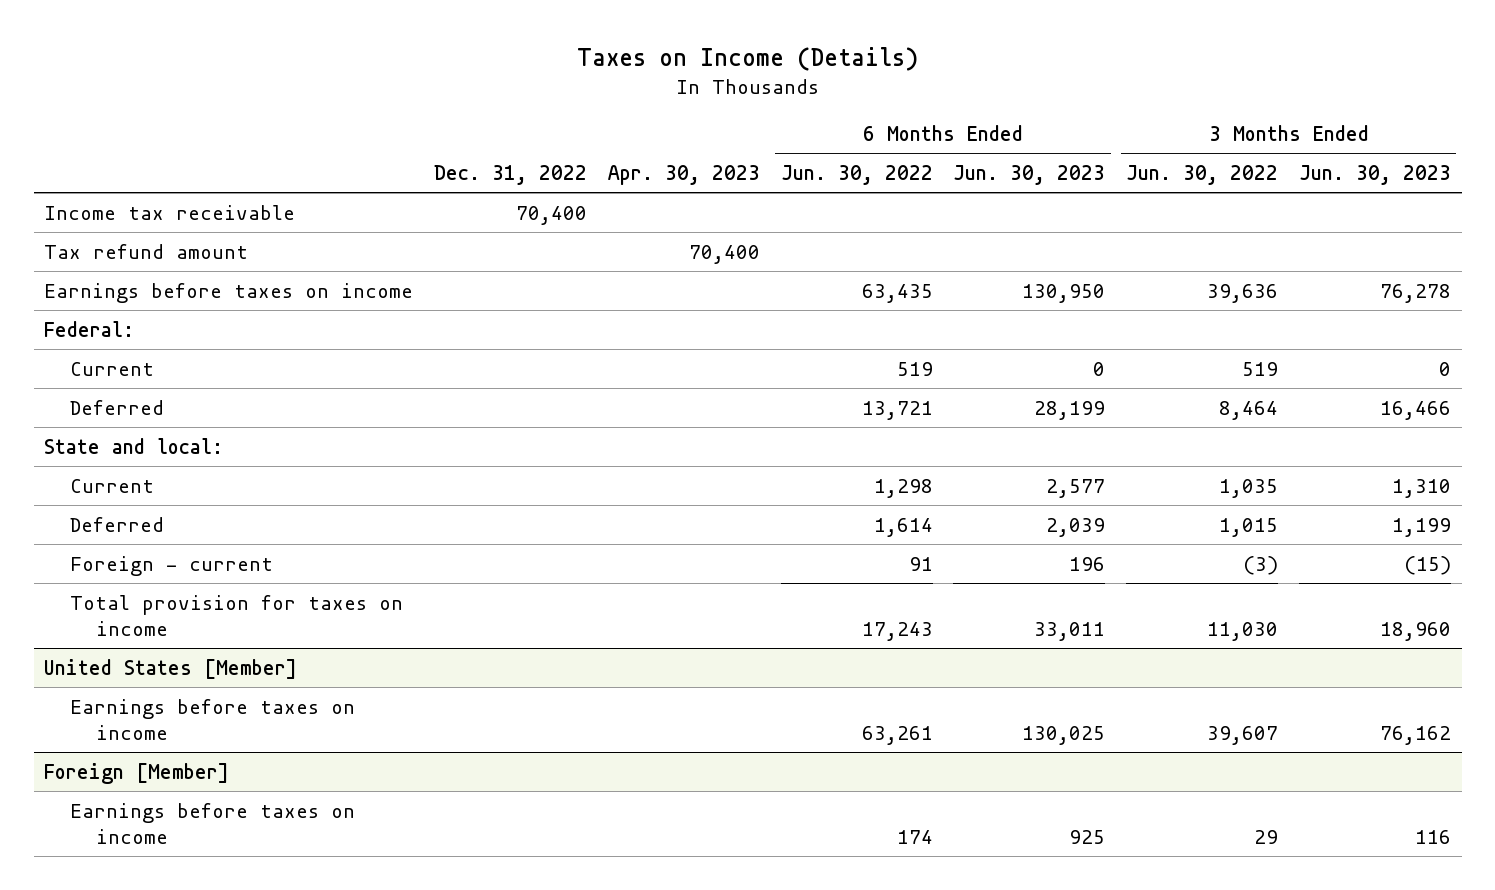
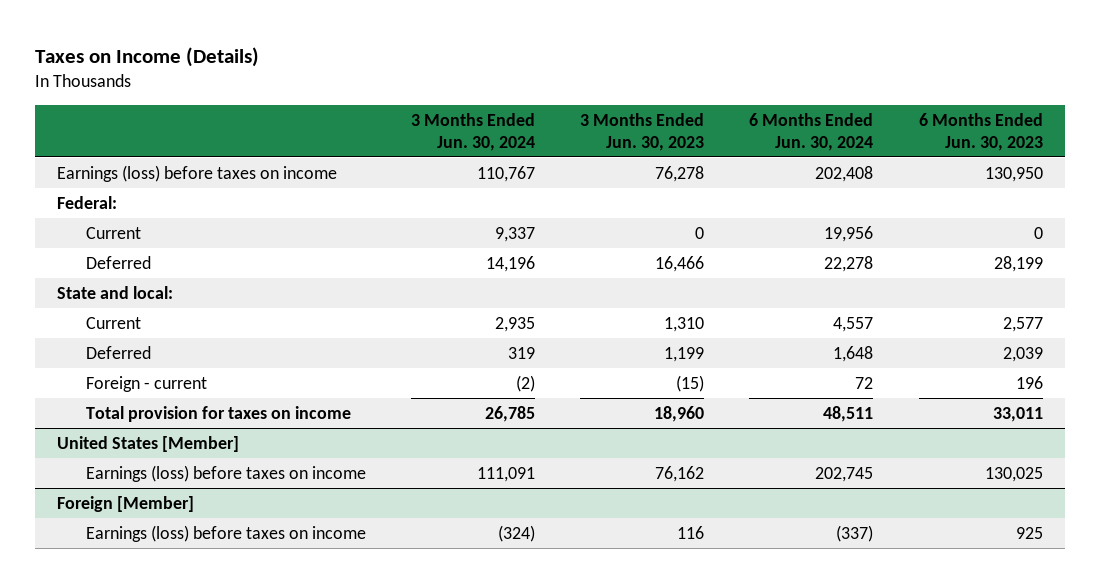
[433,164,587,185] Dec. 31, 2022 -> none
[607,164,760,185] Apr. 30, 2023 -> none
[780,164,933,185] Jun. 30, 2022 -> none
[1126,164,1279,185] Jun. 30, 2022 -> none
none -> [410,113,535,151] 3 Months Ended Jun. 30, 2024
none -> [749,113,874,151] 6 Months Ended Jun. 30, 2024
[44,204,296,220] Income tax receivable -> none
[44,243,249,259] Tax refund amount -> none
[44,282,414,303] Earnings before taxes on income -> [57,164,338,182] Earnings (loss) before taxes on income
[69,698,355,740] Earnings before taxes on income -> [85,464,366,482] Earnings (loss) before taxes on income
[69,802,355,844] Earnings before taxes on income -> [85,524,366,542] Earnings (loss) before taxes on income

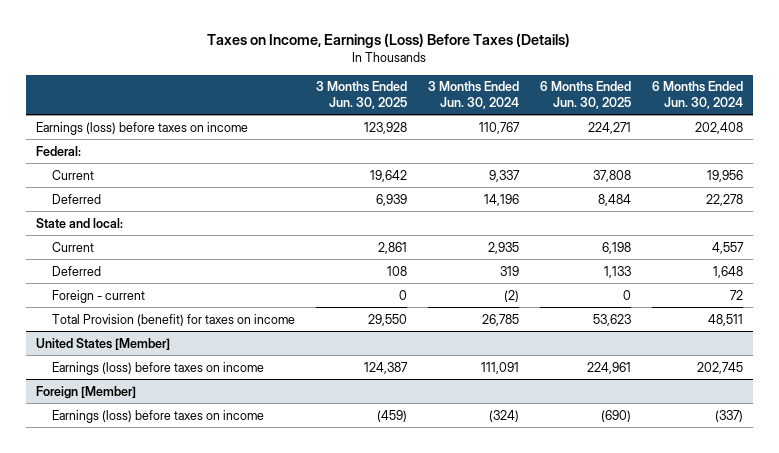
[34,46,259,67] Taxes on Income (Details) -> [207,33,571,49] Taxes on Income, Earnings (Loss) Before Taxes (Details)
[580,113,705,151] 3 Months Ended Jun. 30, 2023 -> none
[918,113,1043,151] 6 Months Ended Jun. 30, 2023 -> none
none -> [315,81,407,109] 3 Months Ended Jun. 30, 2025
none -> [539,81,631,109] 6 Months Ended Jun. 30, 2025
[85,405,351,422] Total provision for taxes on income -> [51,313,295,326] Total Provision (benefit) for taxes on income

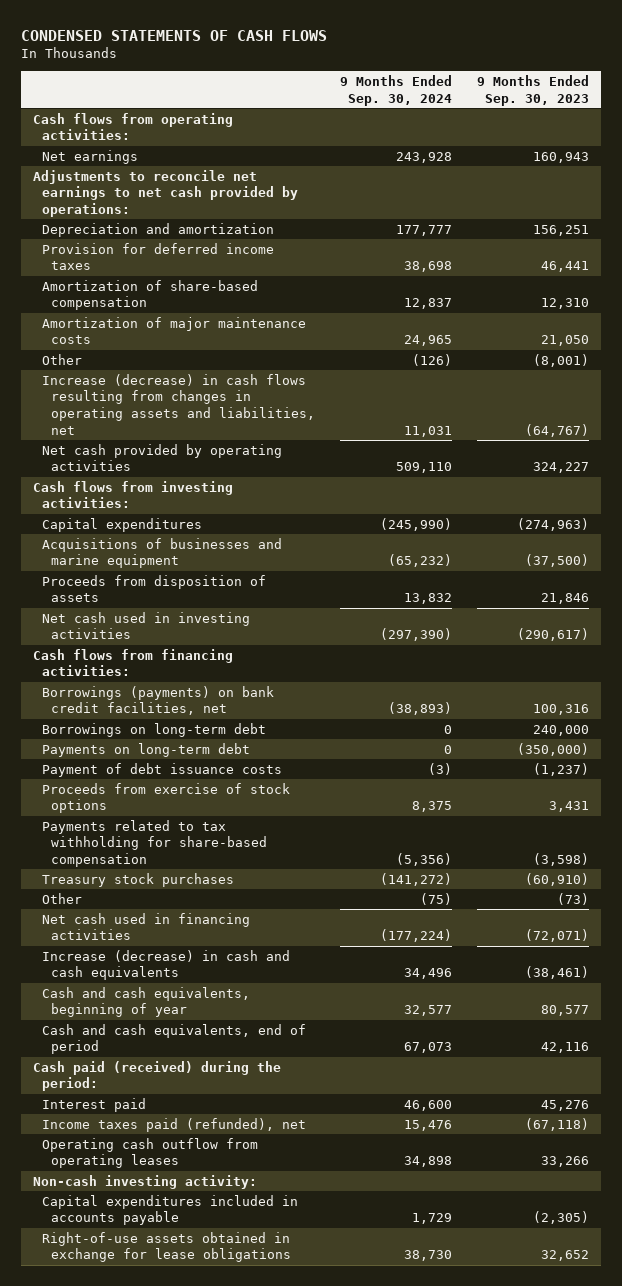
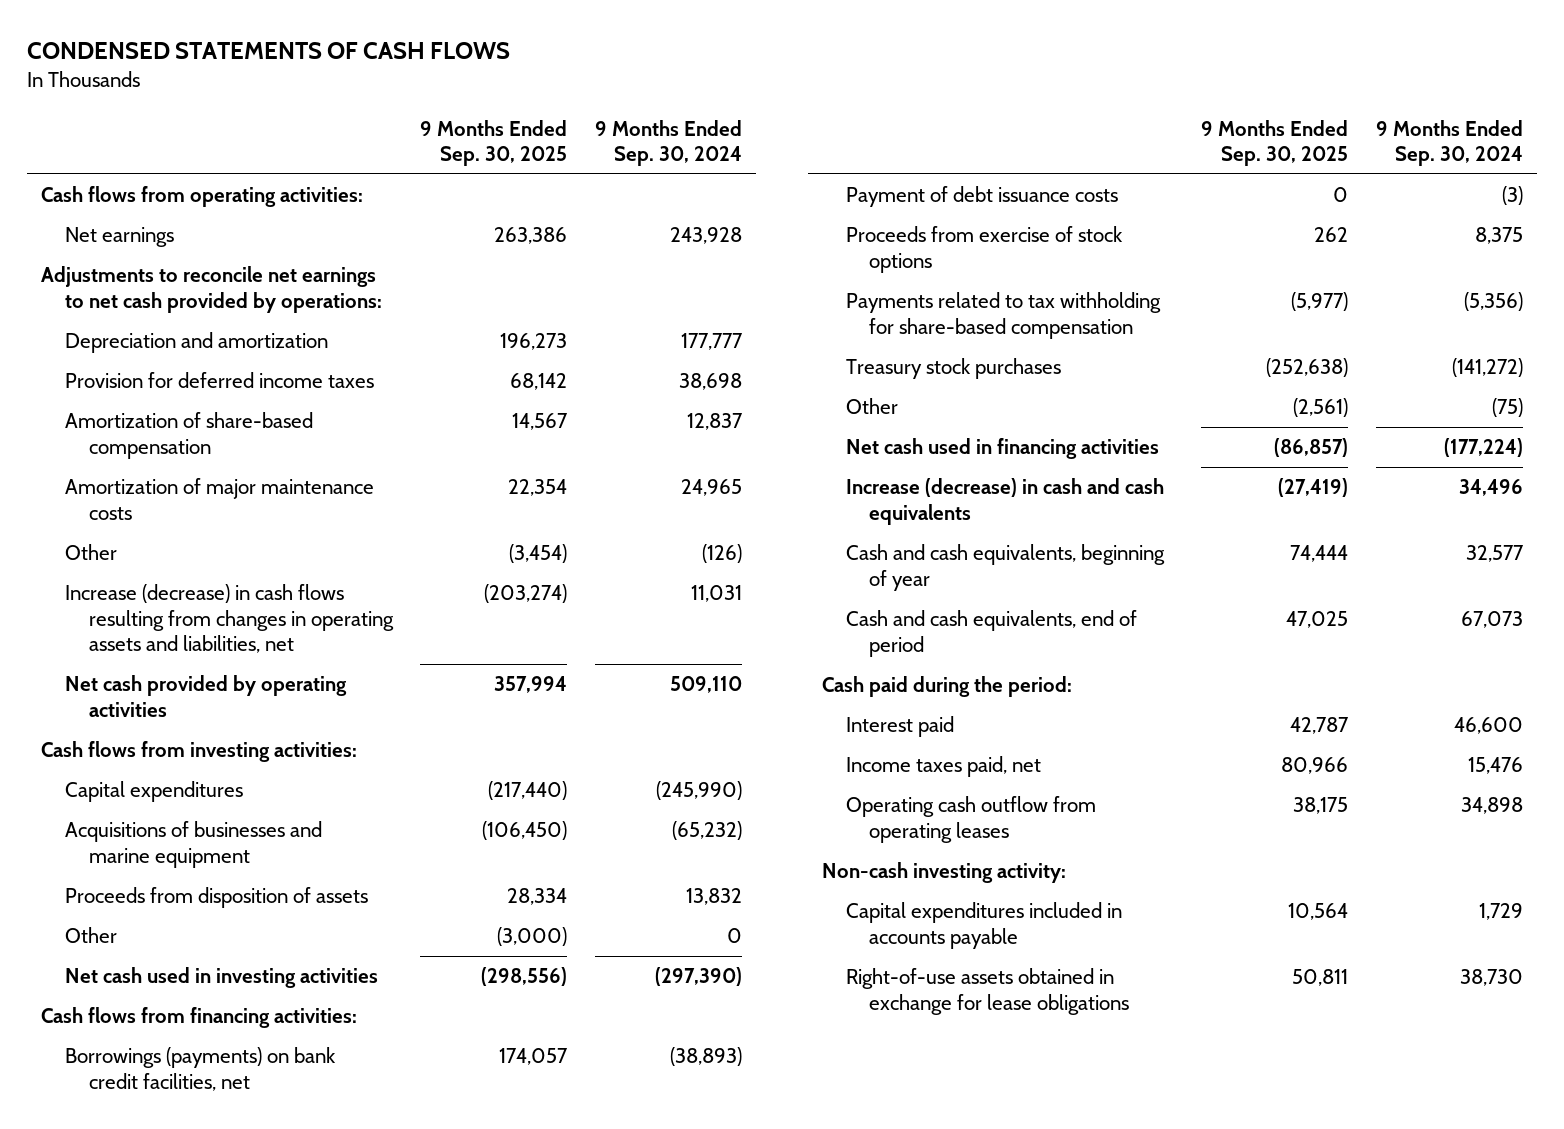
[476,74,589,106] 9 Months Ended Sep. 30, 2023 -> none
none -> [420,119,568,167] 9 Months Ended Sep. 30, 2025
none -> [64,927,117,944] Other
[42,722,267,737] Borrowings on long-term debt -> none
[42,742,251,757] Payments on long-term debt -> none
[32,1060,281,1092] Cash paid (received) during the period: -> [822,676,1073,698] Cash paid during the period:
[42,1117,307,1132] Income taxes paid (refunded), net -> [845,756,1041,778] Income taxes paid, net

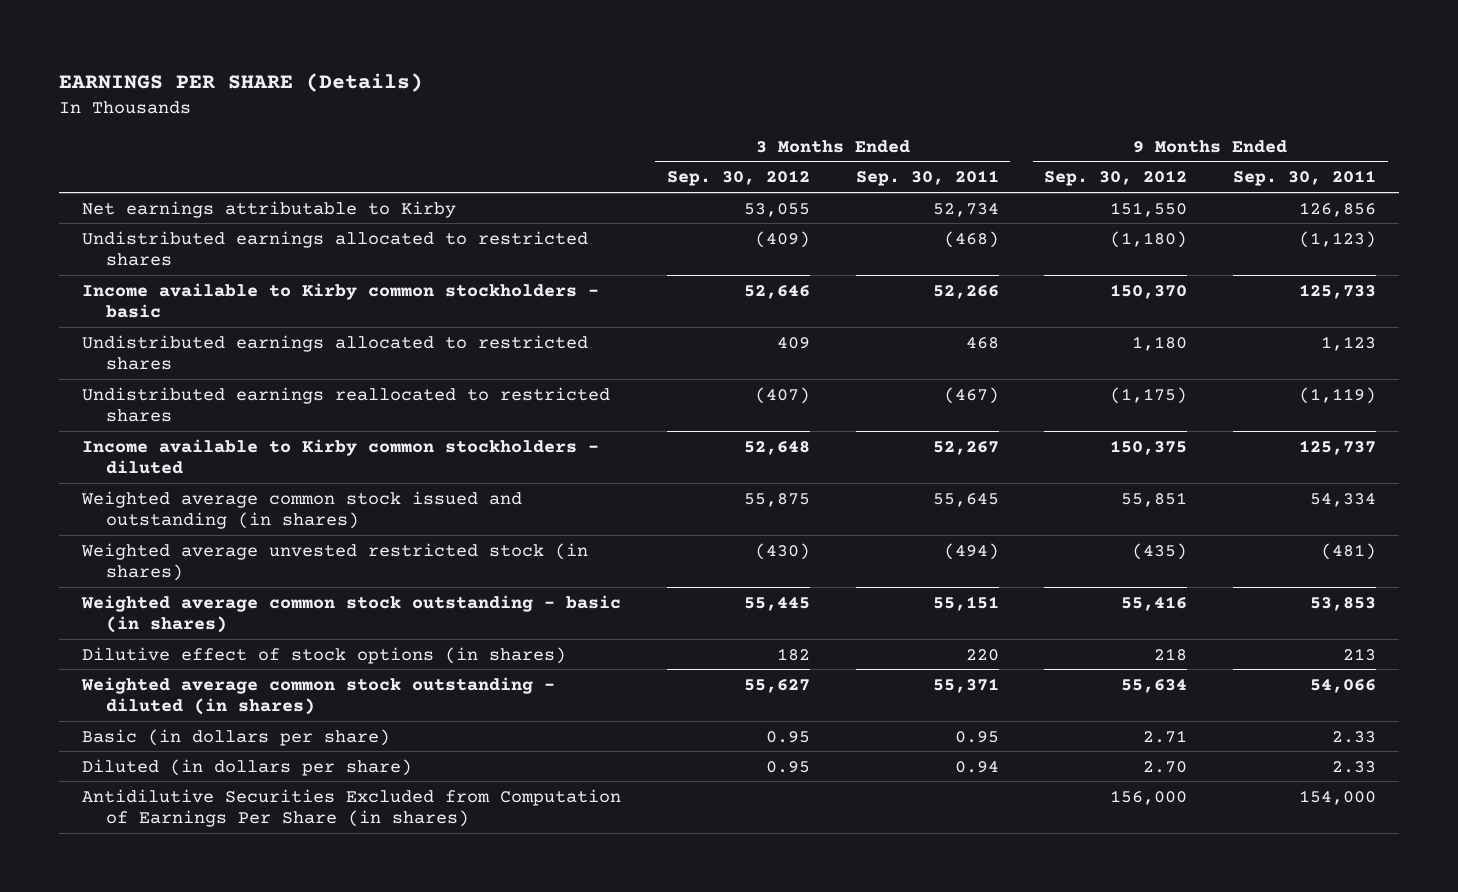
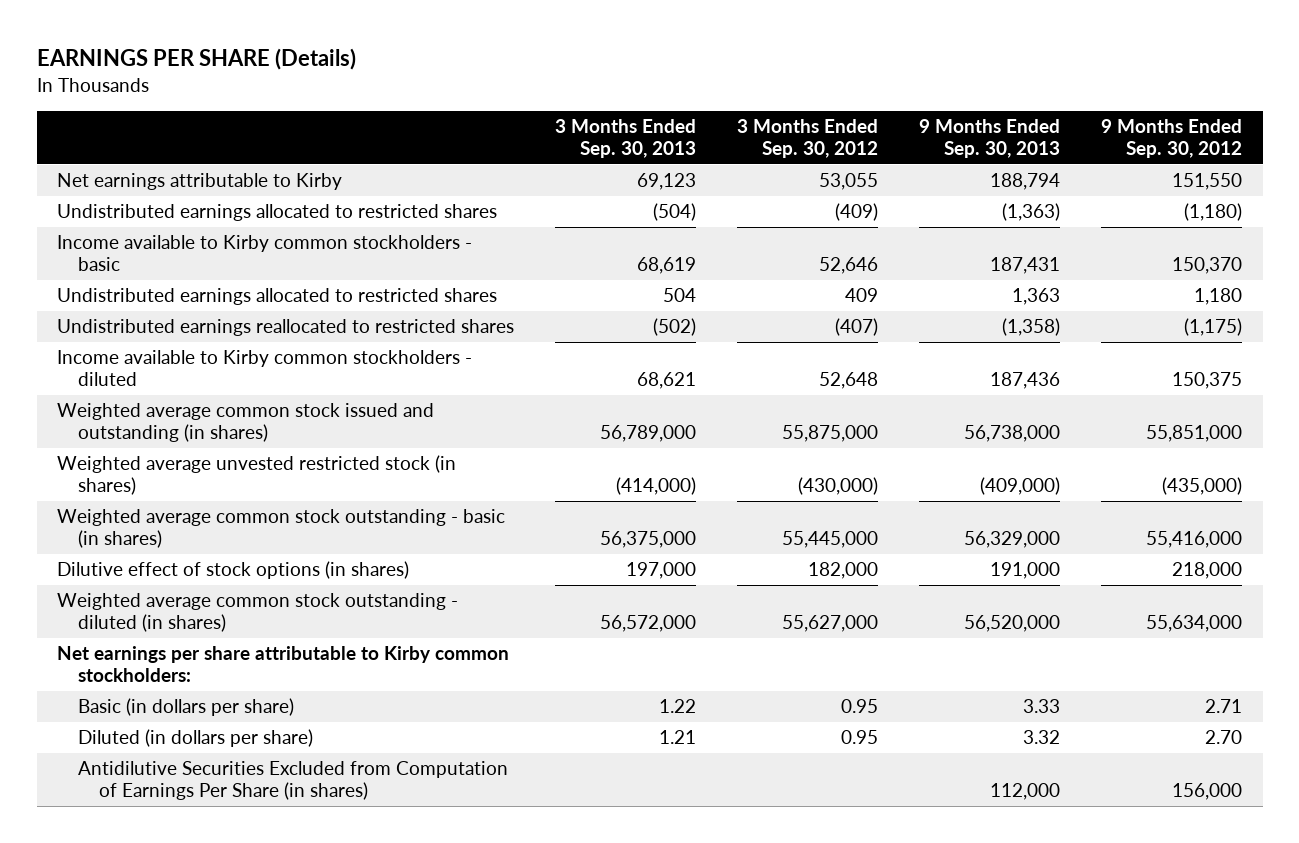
[855,170,999,187] Sep. 30, 2011 -> none
[1233,170,1377,187] Sep. 30, 2011 -> none
none -> [555,119,697,159] 3 Months Ended Sep. 30, 2013
none -> [919,119,1061,159] 9 Months Ended Sep. 30, 2013
[743,492,810,507] 55,875 -> [782,425,879,443] 55,875,000
[1121,491,1188,507] 55,851 -> [1146,425,1243,443] 55,851,000
[754,542,810,560] (430) -> [798,477,879,496] (430,000)
[1132,542,1188,560] (435) -> [1162,477,1243,496] (435,000)
[743,596,810,611] 55,445 -> [782,531,879,549] 55,445,000
[1121,595,1188,611] 55,416 -> [1146,531,1243,549] 55,416,000
[776,647,810,661] 182 -> [808,562,879,580] 182,000
[1154,647,1188,661] 218 -> [1172,562,1243,580] 218,000
[743,678,810,693] 55,627 -> [782,615,879,633] 55,627,000
[1121,678,1188,693] 55,634 -> [1146,615,1243,633] 55,634,000
none -> [57,646,510,683] Net earnings per share attributable to Kirby common stockholders:

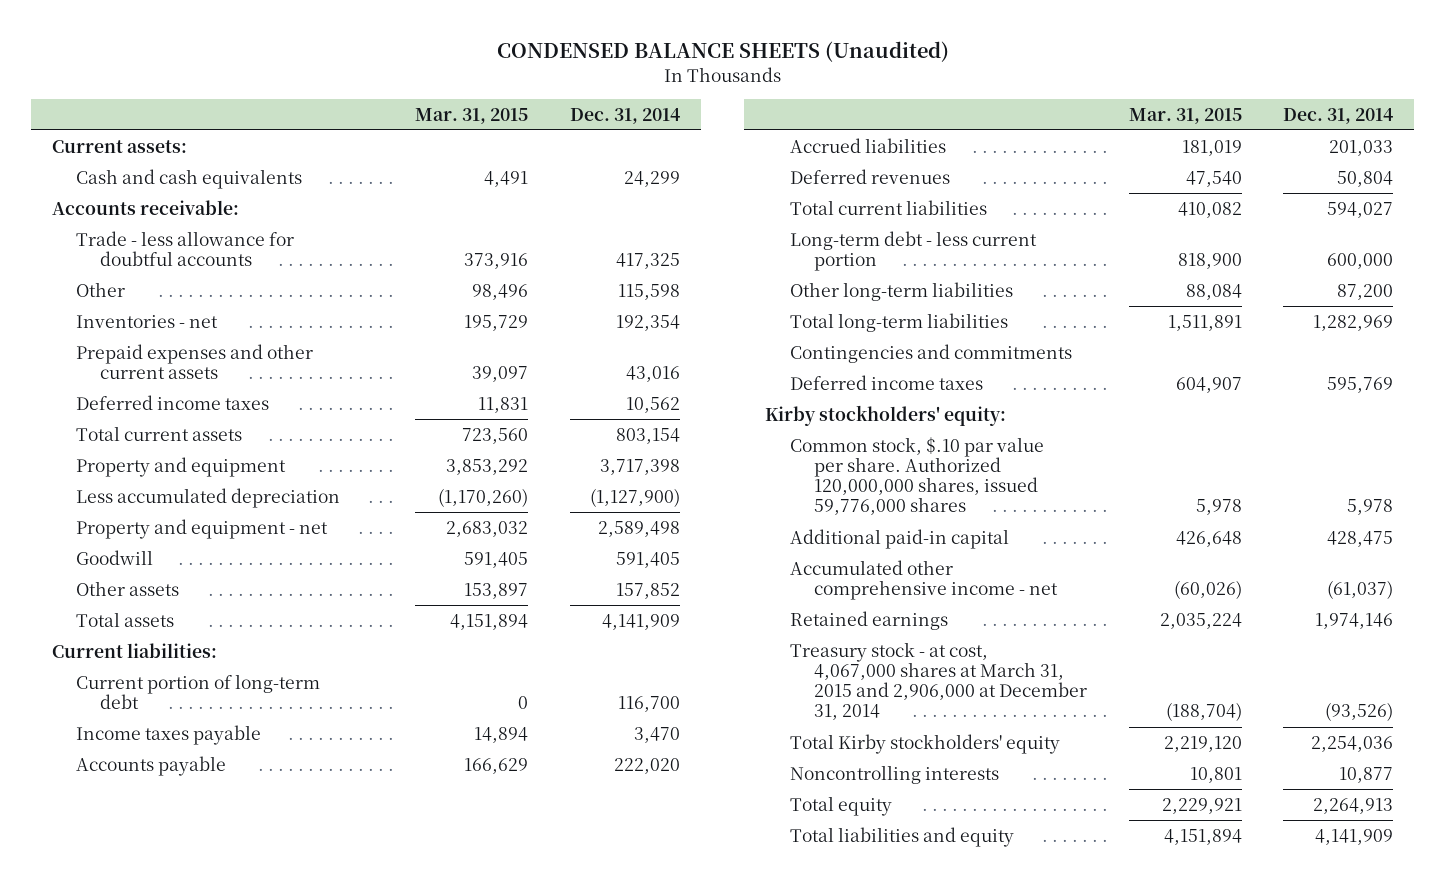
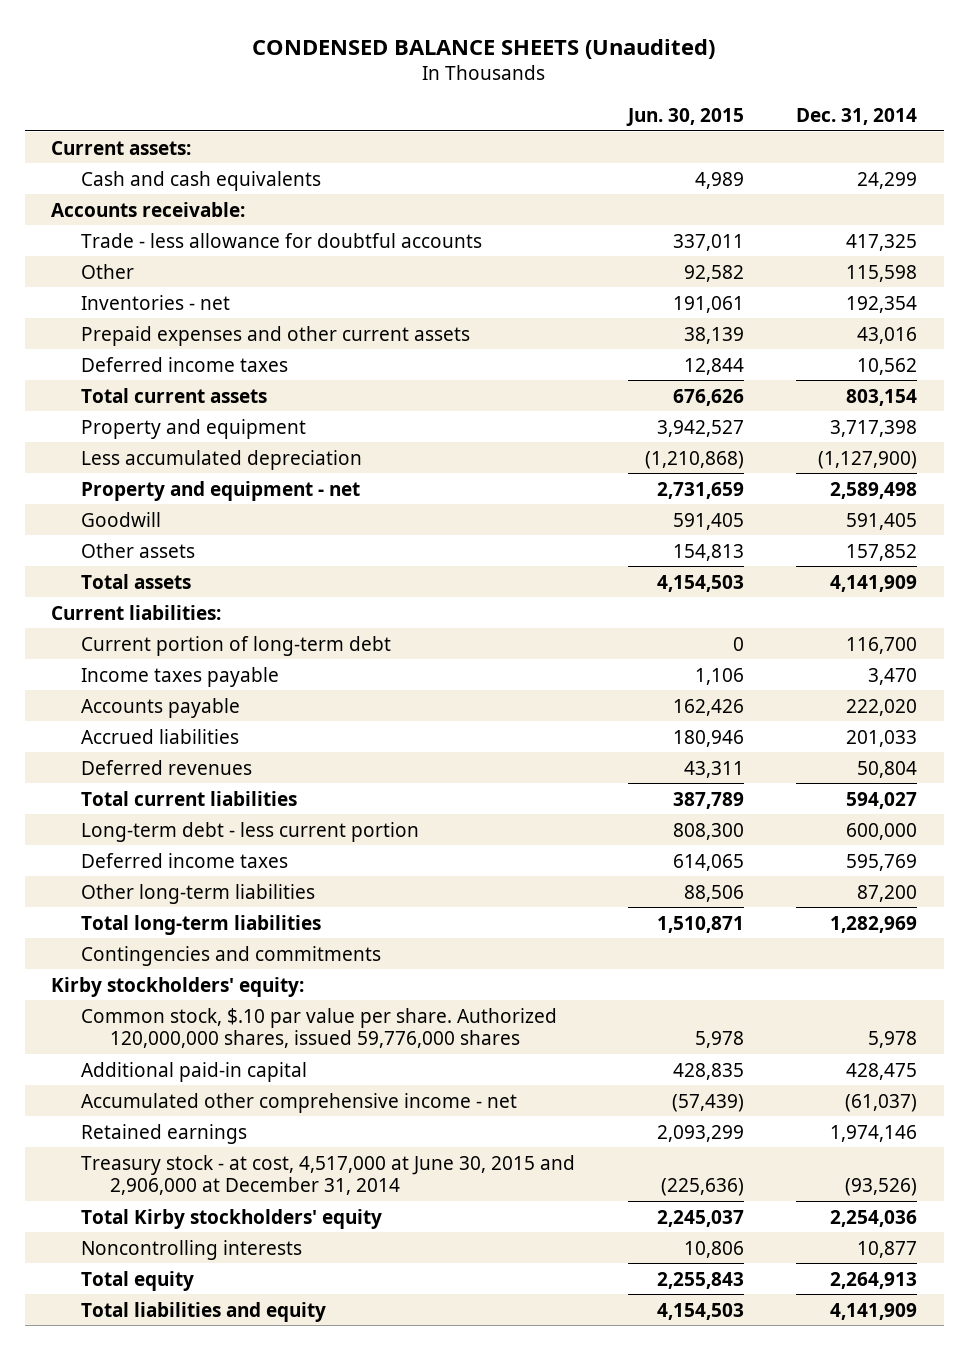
[415,107,529,124] Mar. 31, 2015 -> none
none -> [625,107,744,126] Jun. 30, 2015
[789,374,983,390] Deferred income taxes -> [80,852,288,868] Deferred income taxes
[789,641,1087,721] Treasury stock - at cost, 4,067,000 shares at March 31, 2015 and 2,906,000 at December 31, 2014 -> [80,1154,575,1196] Treasury stock - at cost, 4,517,000 at June 30, 2015 and 2,906,000 at December 31, 2014

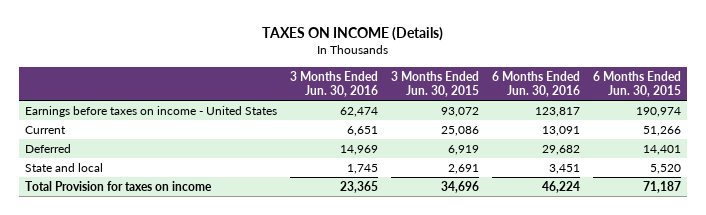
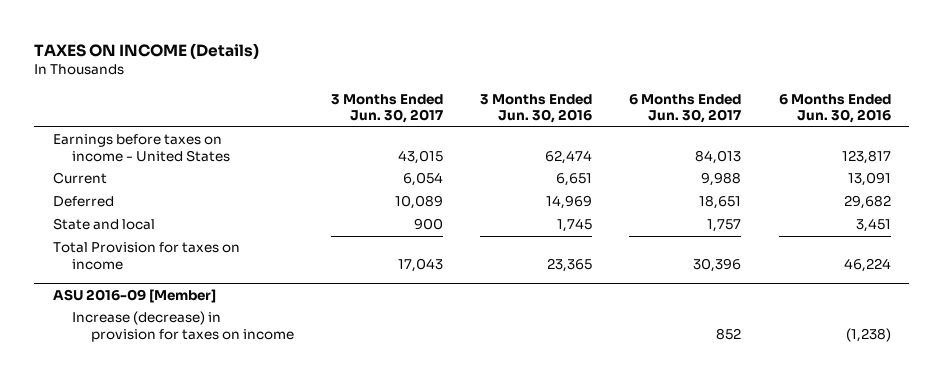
[390,70,479,97] 3 Months Ended Jun. 30, 2015 -> none
[592,70,681,97] 6 Months Ended Jun. 30, 2015 -> none
none -> [331,93,444,124] 3 Months Ended Jun. 30, 2017
none -> [629,93,742,124] 6 Months Ended Jun. 30, 2017
none -> [53,288,217,303] ASU 2016-09 [Member]
none -> [72,311,295,342] Increase (decrease) in provision for taxes on income

